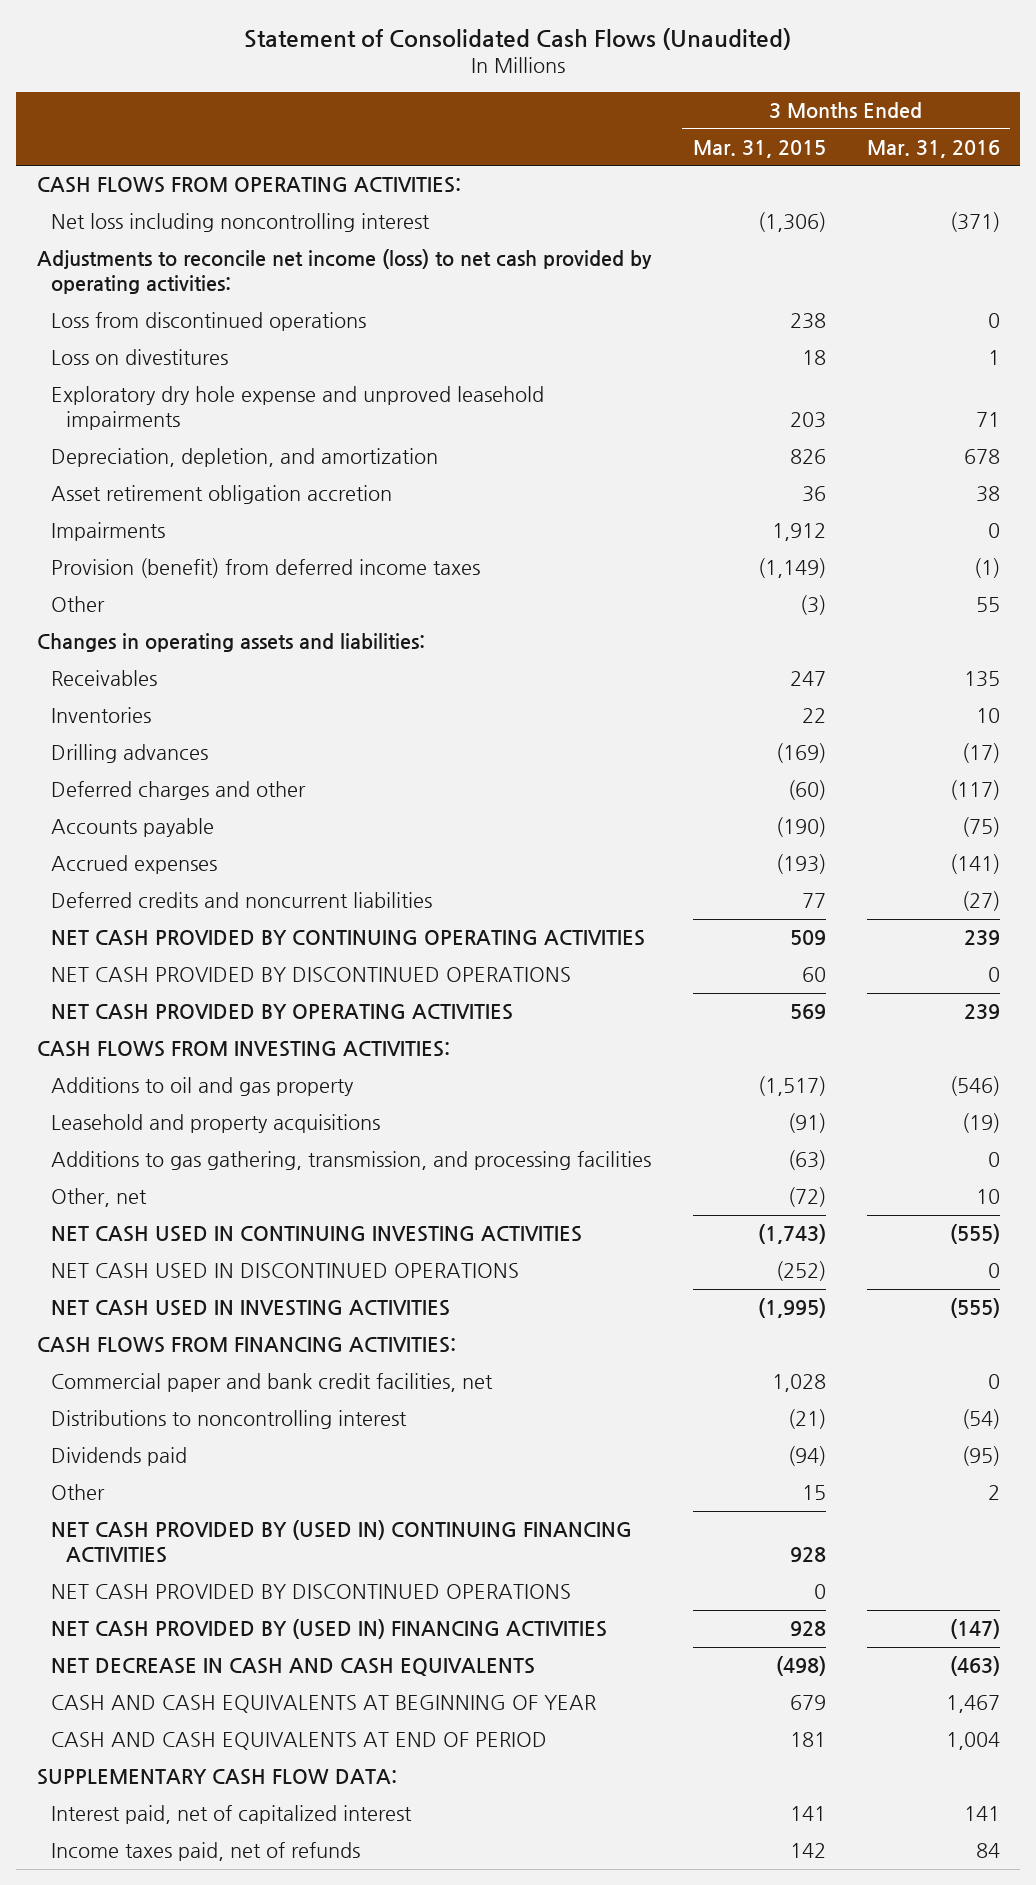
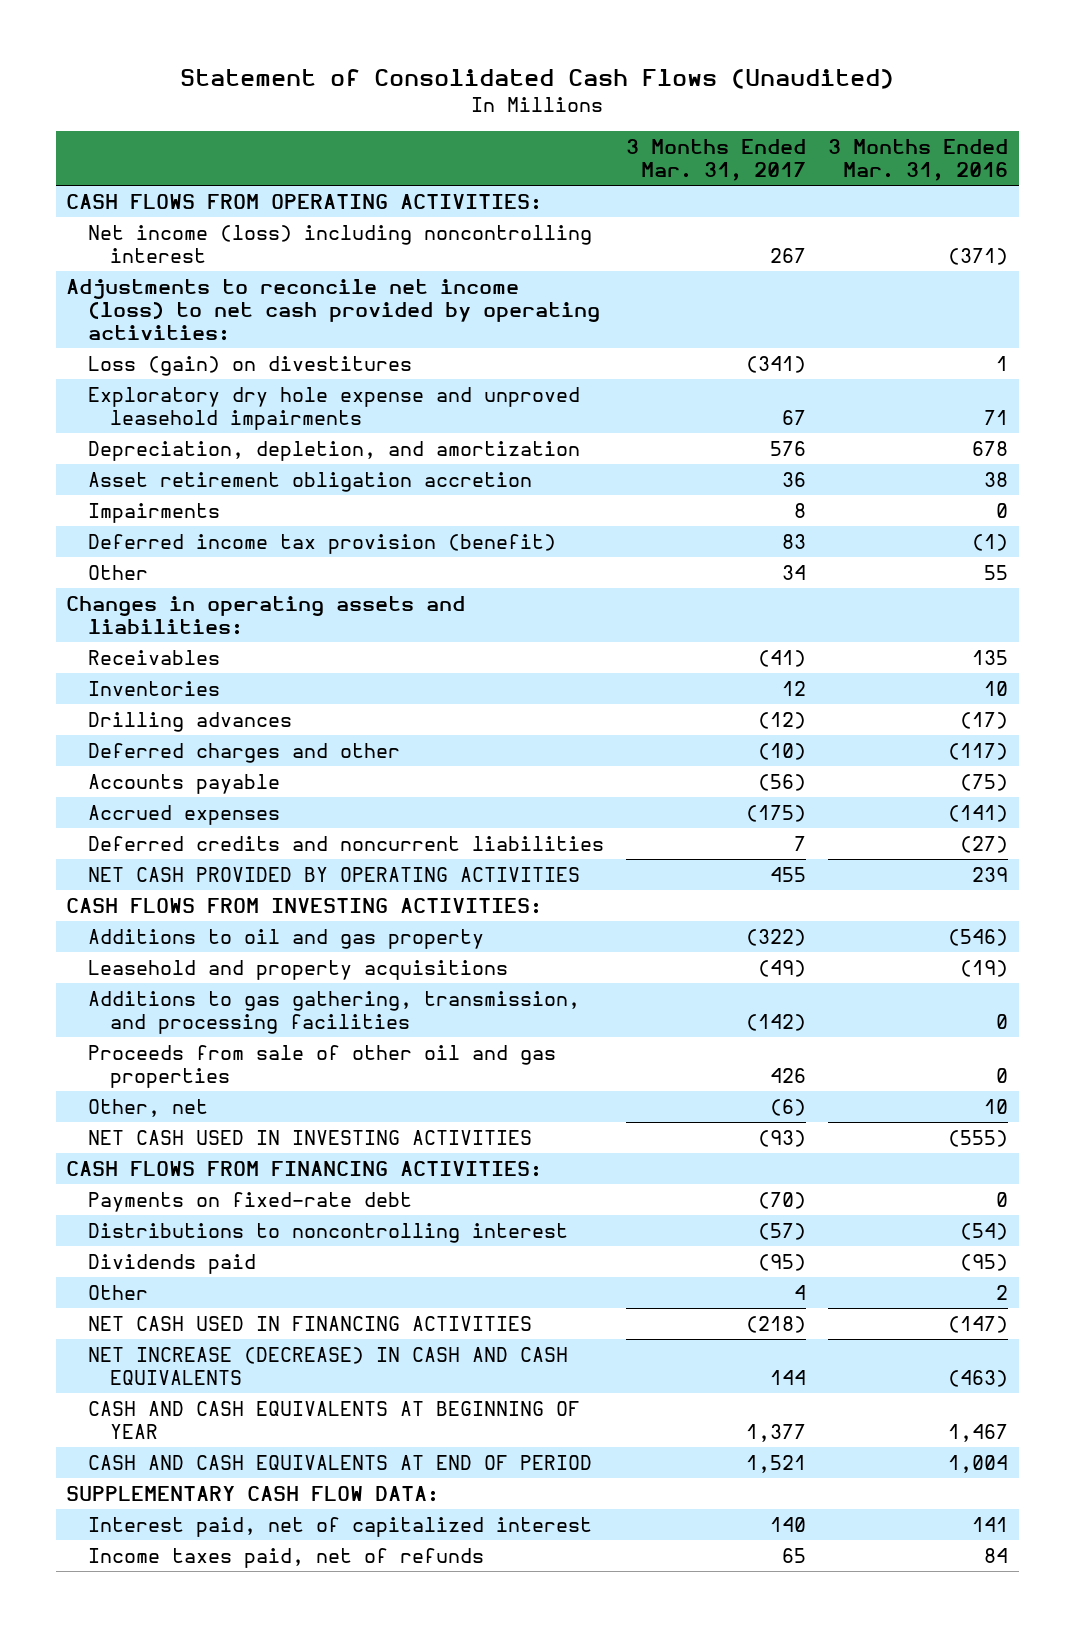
[692,139,826,158] Mar. 31, 2015 -> none
none -> [626,139,807,182] 3 Months Ended Mar. 31, 2017
[51,213,431,233] Net loss including noncontrolling interest -> [88,224,593,263] Net income (loss) including noncontrolling interest
[51,312,367,332] Loss from discontinued operations -> none
[51,349,229,366] Loss on divestitures -> [88,355,413,376] Loss (gain) on divestitures
[51,558,481,579] Provision (benefit) from deferred income taxes -> [88,533,557,554] Deferred income tax provision (benefit)
[51,930,646,947] NET CASH PROVIDED BY CONTINUING OPERATING ACTIVITIES -> none
[51,967,572,983] NET CASH PROVIDED BY DISCONTINUED OPERATIONS -> none
none -> [88,1044,557,1088] Proceeds from sale of other oil and gas properties
[51,1226,583,1243] NET CASH USED IN CONTINUING INVESTING ACTIVITIES -> none
[51,1263,520,1279] NET CASH USED IN DISCONTINUED OPERATIONS -> none
[51,1373,494,1393] Commercial paper and bank credit facilities, net -> none
none -> [88,1191,413,1212] Payments on fixed-rate debt
[51,1520,633,1564] NET CASH PROVIDED BY (USED IN) CONTINUING FINANCING ACTIVITIES -> none
[51,1584,572,1600] NET CASH PROVIDED BY DISCONTINUED OPERATIONS -> none
[51,1619,608,1640] NET CASH PROVIDED BY (USED IN) FINANCING ACTIVITIES -> [88,1315,533,1331] NET CASH USED IN FINANCING ACTIVITIES
[51,1658,536,1677] NET DECREASE IN CASH AND CASH EQUIVALENTS -> [88,1346,569,1385] NET INCREASE (DECREASE) IN CASH AND CASH EQUIVALENTS

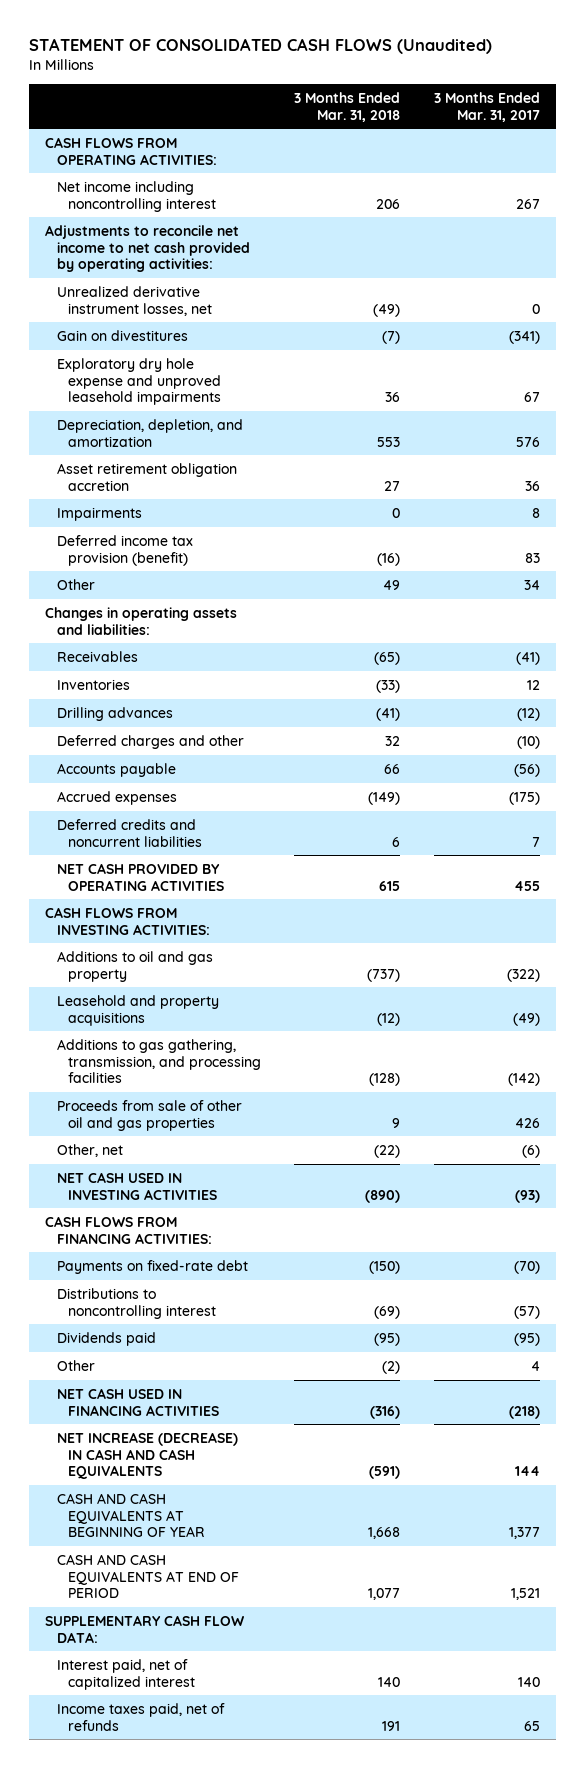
[180,68,895,89] Statement of Consolidated Cash Flows (Unaudited) -> [28,37,492,54] STATEMENT OF CONSOLIDATED CASH FLOWS (Unaudited)
[827,139,1008,182] 3 Months Ended Mar. 31, 2016 -> none
none -> [294,91,401,122] 3 Months Ended Mar. 31, 2018
[88,224,593,263] Net income (loss) including noncontrolling interest -> [56,180,217,212] Net income including noncontrolling interest
[66,278,601,342] Adjustments to reconcile net income (loss) to net cash provided by operating activities: -> [45,224,250,273] Adjustments to reconcile net income to net cash provided by operating activities:
none -> [56,285,213,316] Unrealized derivative instrument losses, net
[88,355,413,376] Loss (gain) on divestitures -> [56,329,188,341] Gain on divestitures

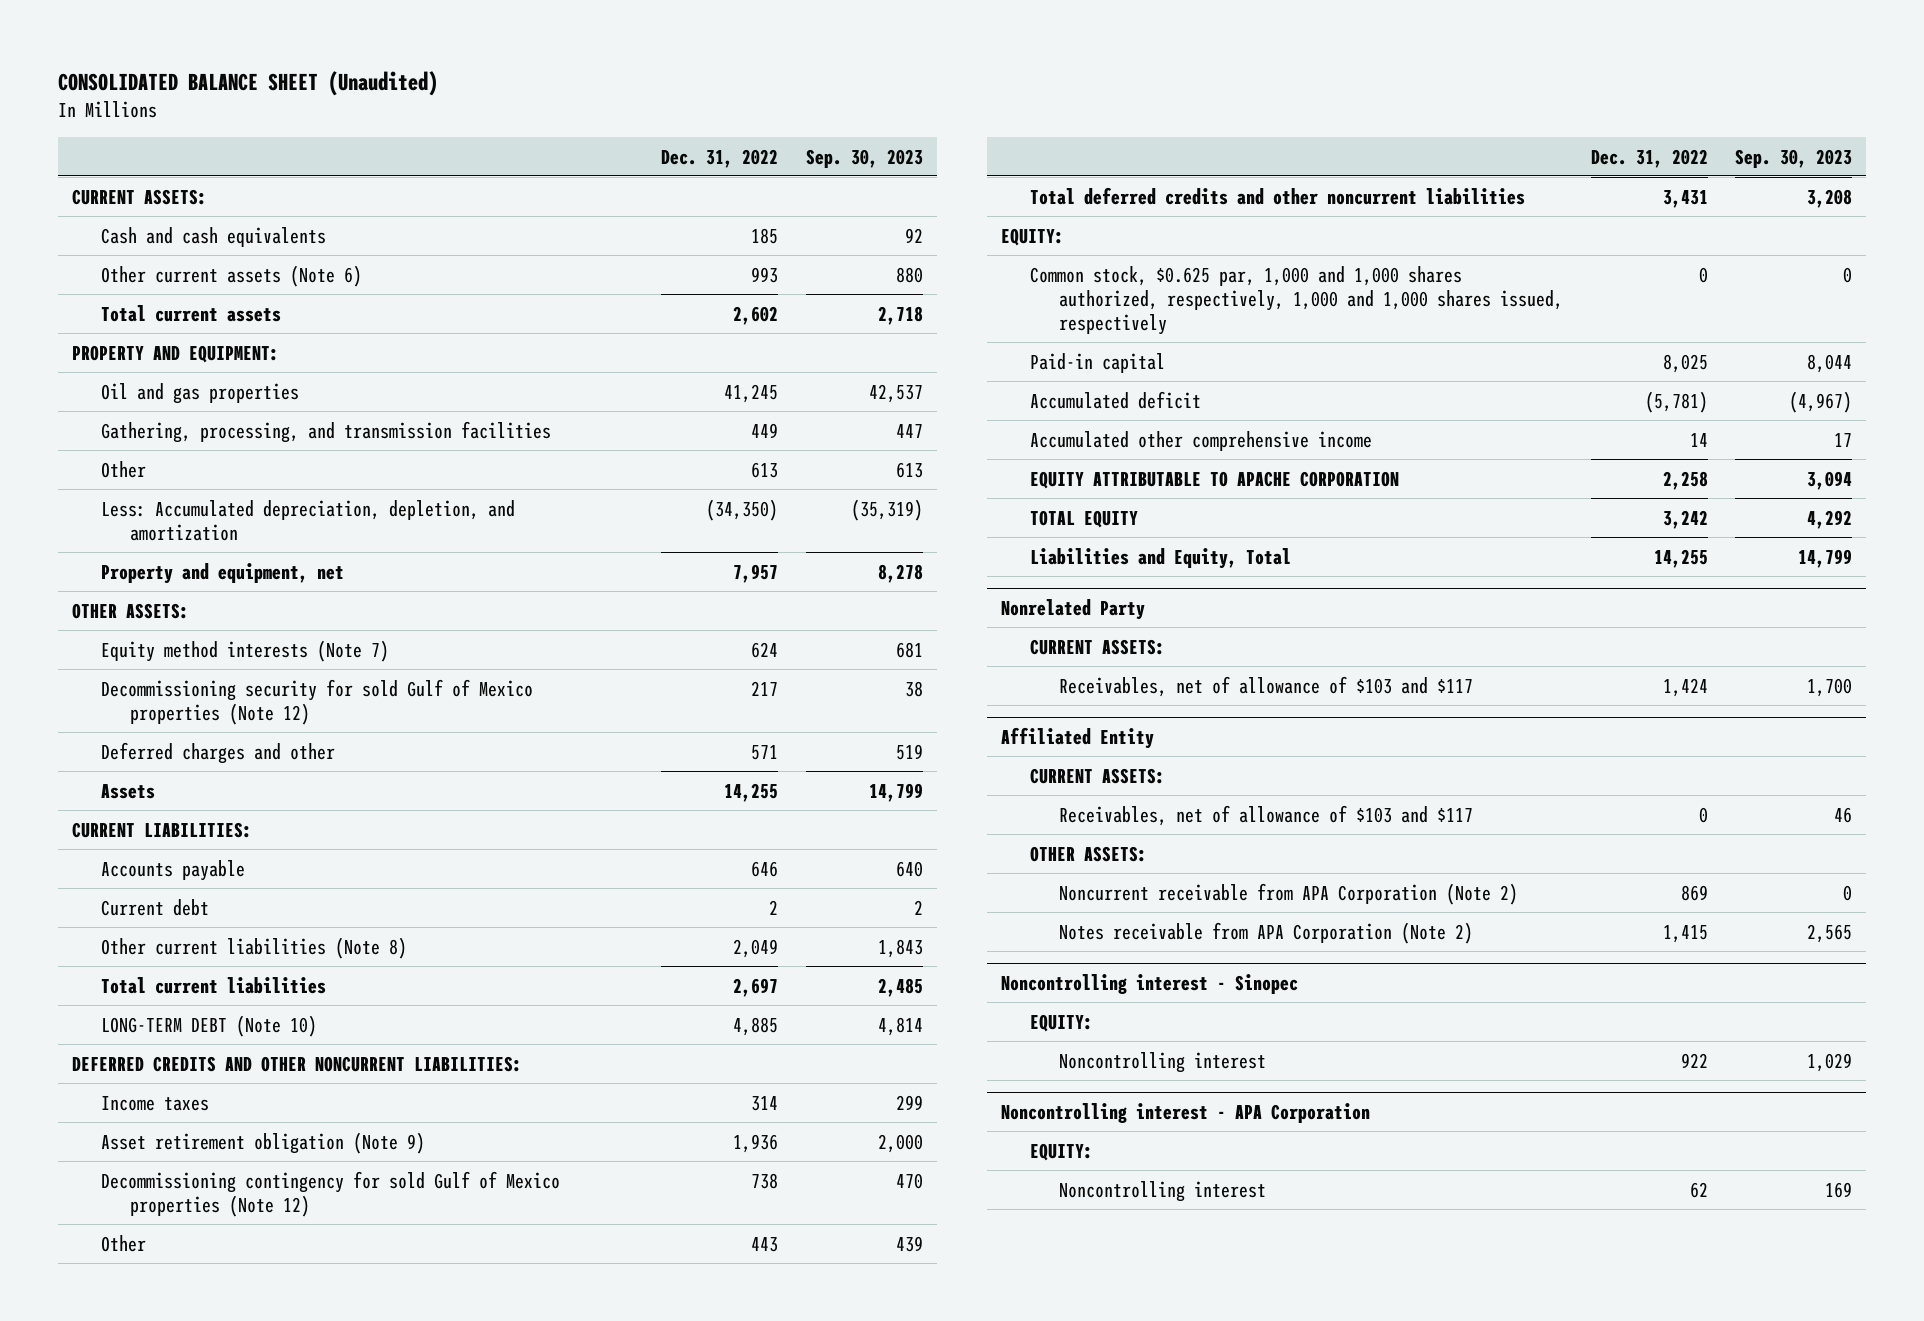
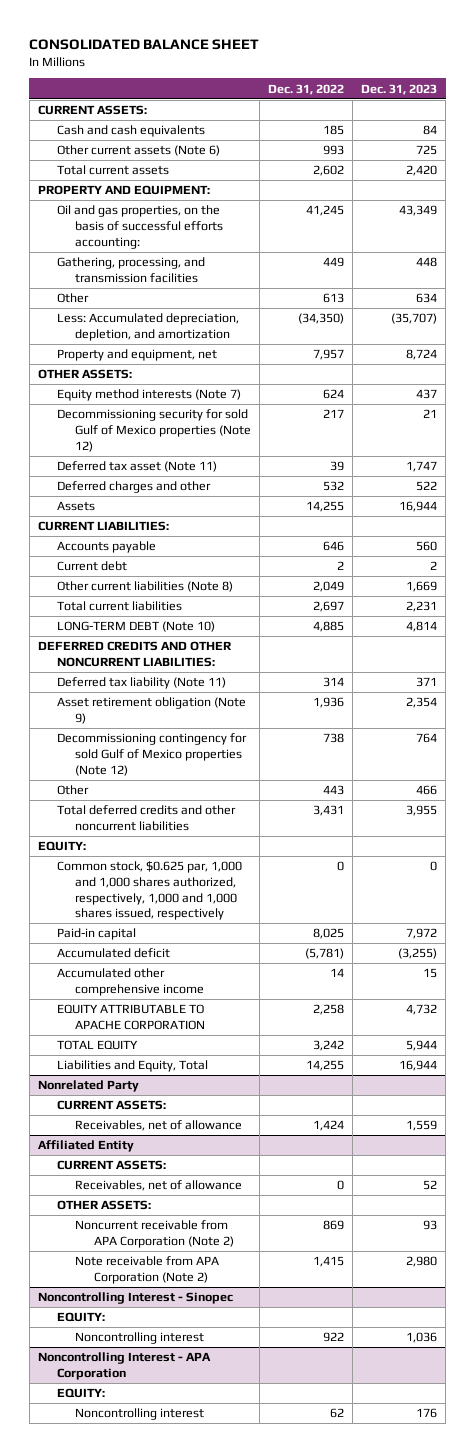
[58,70,439,96] CONSOLIDATED BALANCE SHEET (Unaudited) -> [29,38,260,50] CONSOLIDATED BALANCE SHEET
[806,148,924,168] Sep. 30, 2023 -> none
none -> [361,83,438,95] Dec. 31, 2023
[100,382,299,404] Oil and gas properties -> [56,205,224,249] Oil and gas properties, on the basis of successful efforts accounting:
none -> [56,461,217,473] Deferred tax asset (Note 11)
[751,744,779,760] 571 -> [323,481,345,492] 532
[100,1095,209,1111] Income taxes -> [56,677,226,690] Deferred tax liability (Note 11)
[1058,675,1473,697] Receivables, net of allowance of $103 and $117 -> [75,1120,243,1132] Receivables, net of allowance
[1058,804,1473,826] Receivables, net of allowance of $103 and $117 -> [75,1180,243,1192] Receivables, net of allowance
[1058,921,1473,944] Notes receivable from APA Corporation (Note 2) -> [75,1256,220,1284] Note receivable from APA Corporation (Note 2)
[1001,973,1299,994] Noncontrolling interest - Sinopec -> [37,1292,233,1305] Noncontrolling Interest - Sinopec
[1001,1102,1371,1123] Noncontrolling interest - APA Corporation -> [37,1352,211,1380] Noncontrolling Interest - APA Corporation

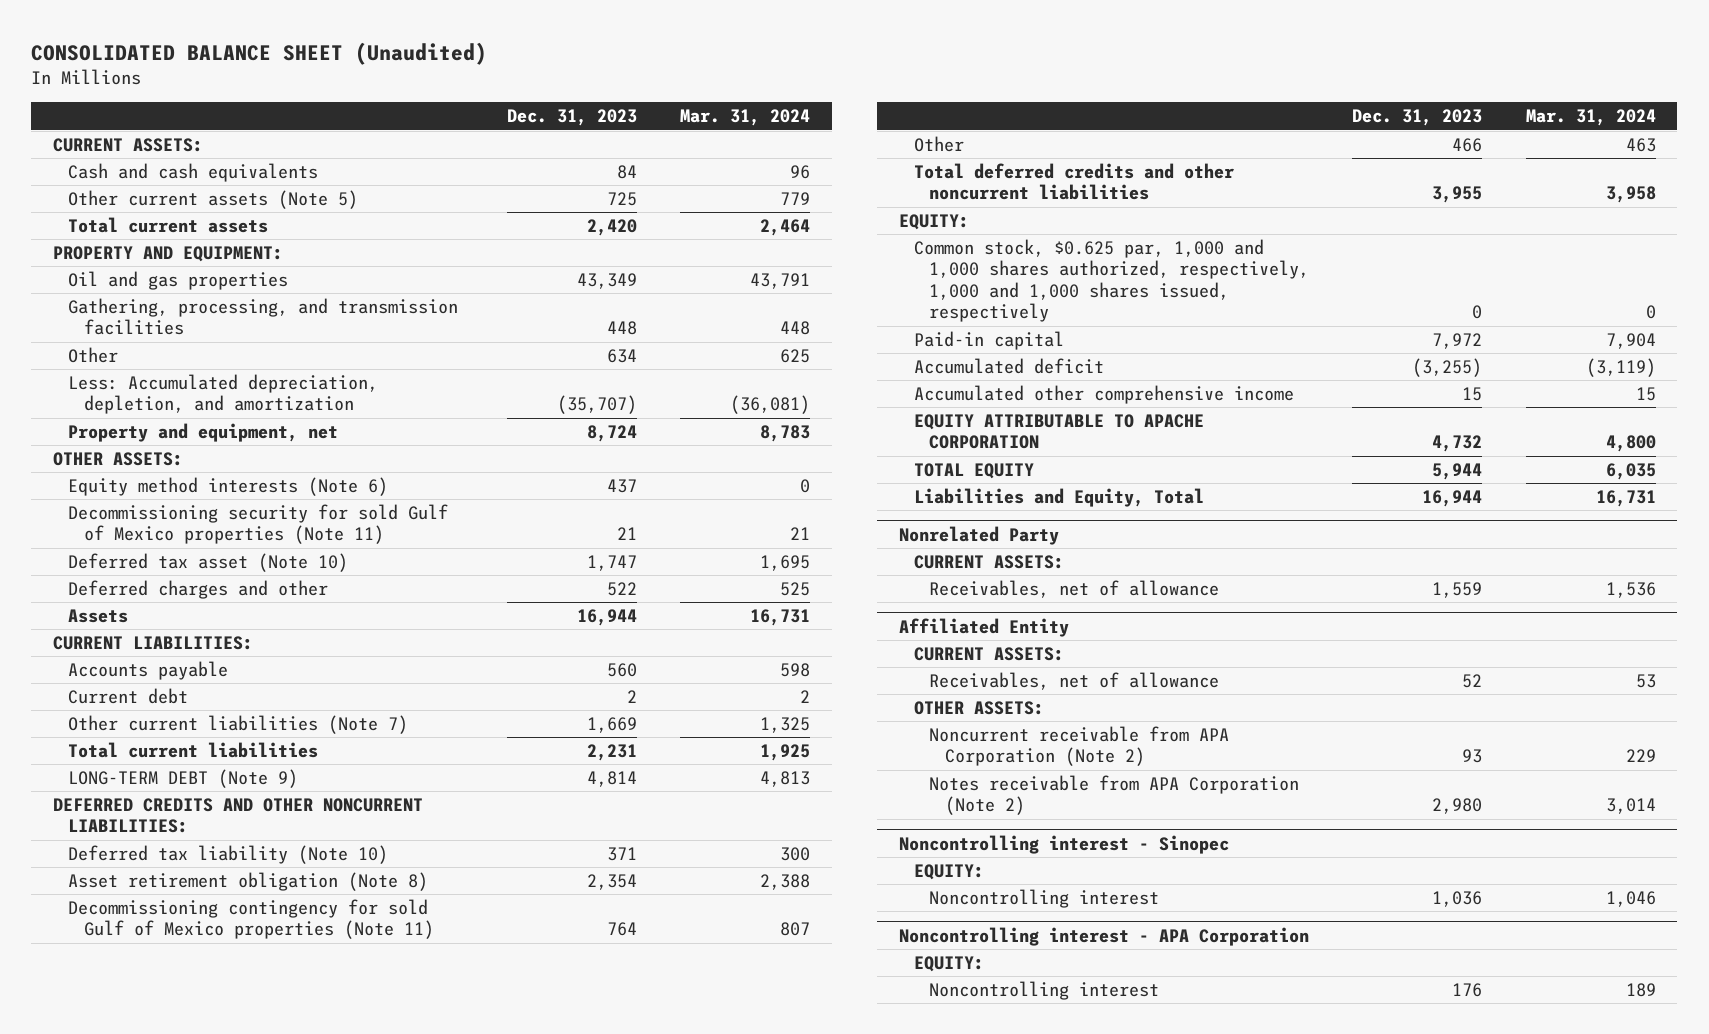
[29,38,260,50] CONSOLIDATED BALANCE SHEET -> [31,41,488,65] CONSOLIDATED BALANCE SHEET (Unaudited)
[268,83,345,95] Dec. 31, 2022 -> none
none -> [680,109,811,127] Mar. 31, 2024
[56,145,220,157] Other current assets (Note 6) -> [68,190,359,210] Other current assets (Note 5)
[56,205,224,249] Oil and gas properties, on the basis of successful efforts accounting: -> [68,271,289,291] Oil and gas properties
[56,389,241,402] Equity method interests (Note 7) -> [68,477,389,497] Equity method interests (Note 6)
[56,409,252,452] Decommissioning security for sold Gulf of Mexico properties (Note 12) -> [68,504,449,545] Decommissioning security for sold Gulf of Mexico properties (Note 11)
[56,461,217,473] Deferred tax asset (Note 11) -> [68,553,349,573] Deferred tax asset (Note 10)
[56,581,233,593] Other current liabilities (Note 8) -> [68,715,409,735] Other current liabilities (Note 7)
[56,621,215,633] LONG-TERM DEBT (Note 10) -> [68,769,299,789] LONG-TERM DEBT (Note 9)
[56,677,226,690] Deferred tax liability (Note 11) -> [68,845,389,865] Deferred tax liability (Note 10)
[56,697,246,724] Asset retirement obligation (Note 9) -> [68,872,429,892] Asset retirement obligation (Note 8)
[56,733,247,776] Decommissioning contingency for sold Gulf of Mexico properties (Note 12) -> [68,899,434,940] Decommissioning contingency for sold Gulf of Mexico properties (Note 11)
[75,1256,220,1284] Note receivable from APA Corporation (Note 2) -> [929,775,1300,816] Notes receivable from APA Corporation (Note 2)
[37,1292,233,1305] Noncontrolling Interest - Sinopec -> [898,834,1229,854] Noncontrolling interest - Sinopec
[37,1352,211,1380] Noncontrolling Interest - APA Corporation -> [898,926,1309,946] Noncontrolling interest - APA Corporation

